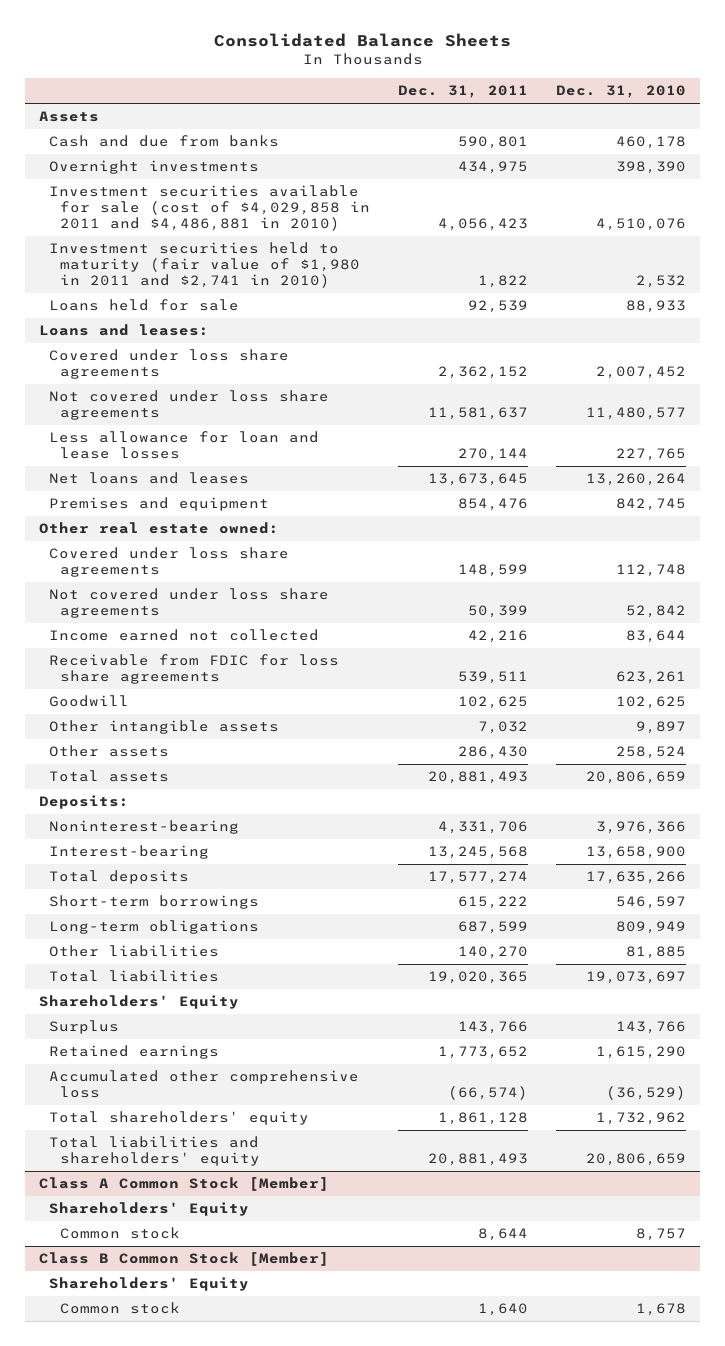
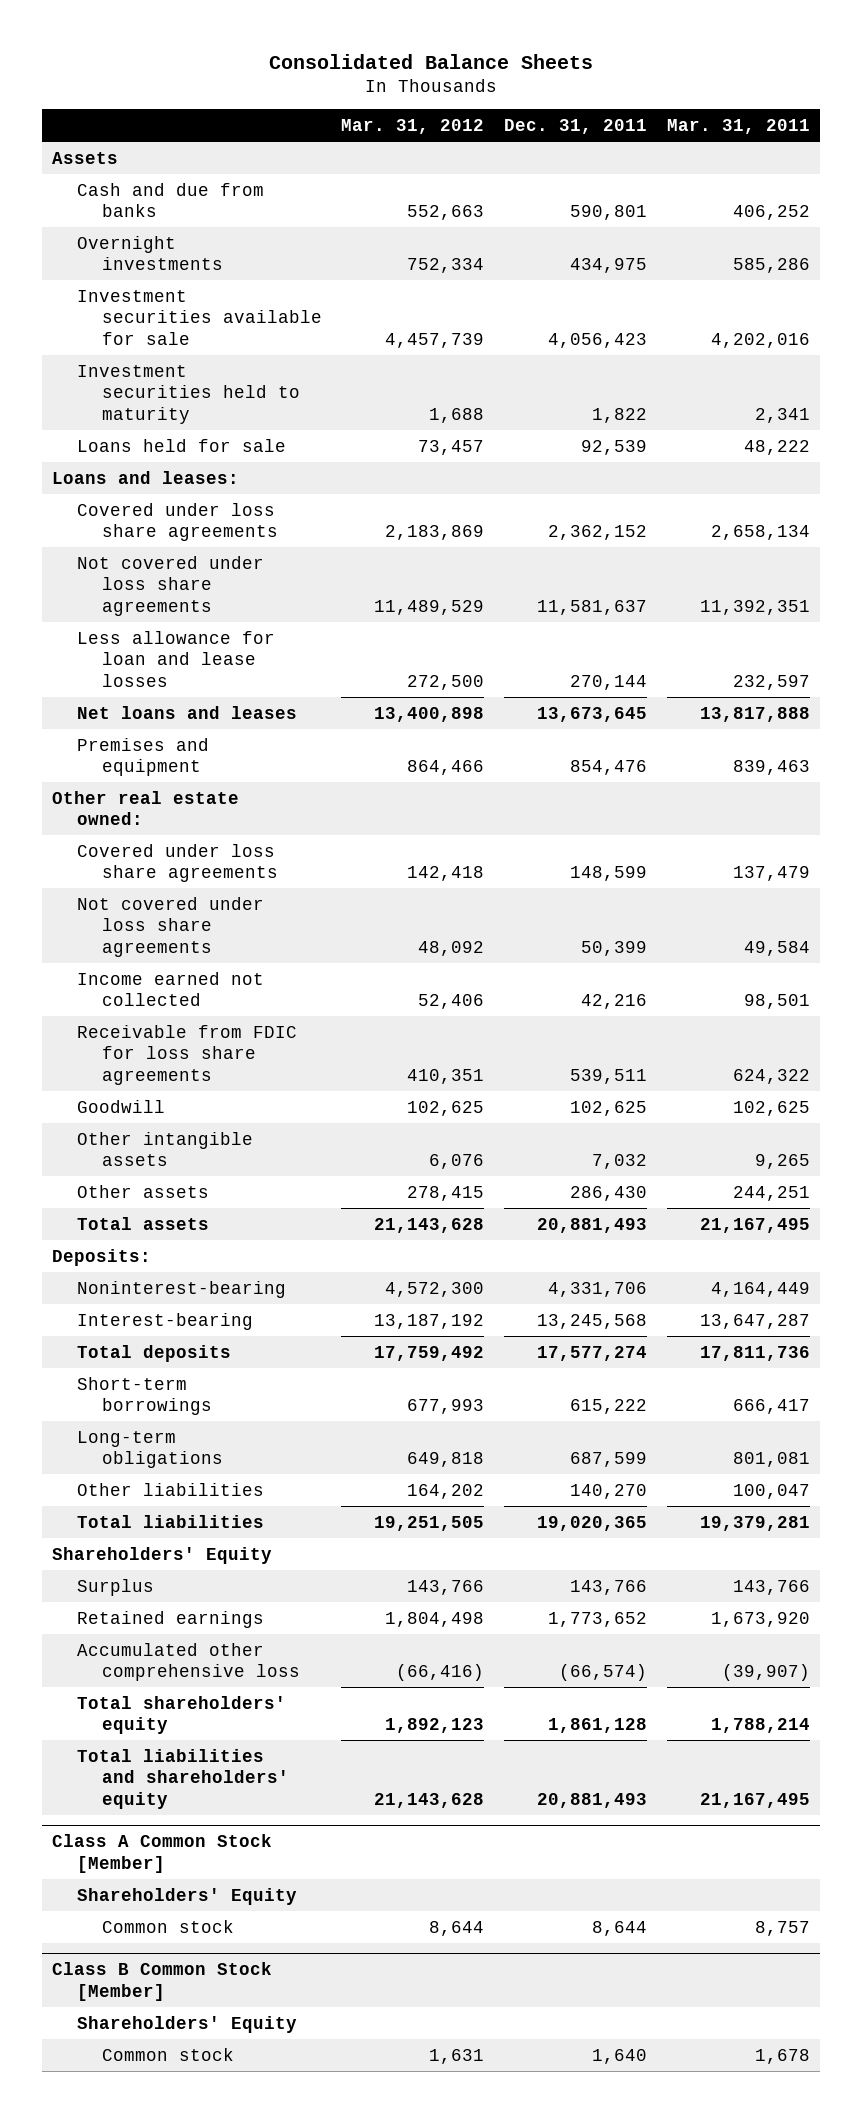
[556,85,687,99] Dec. 31, 2010 -> none
none -> [341,118,485,134] Mar. 31, 2012
none -> [666,118,810,134] Mar. 31, 2011
[49,185,370,232] Investment securities available for sale (cost of $4,029,858 in 2011 and $4,486,881 in 2010) -> [76,289,322,345] Investment securities available for sale
[49,242,360,289] Investment securities held to maturity (fair value of $1,980 in 2011 and $2,741 in 2010) -> [76,364,300,424] Investment securities held to maturity

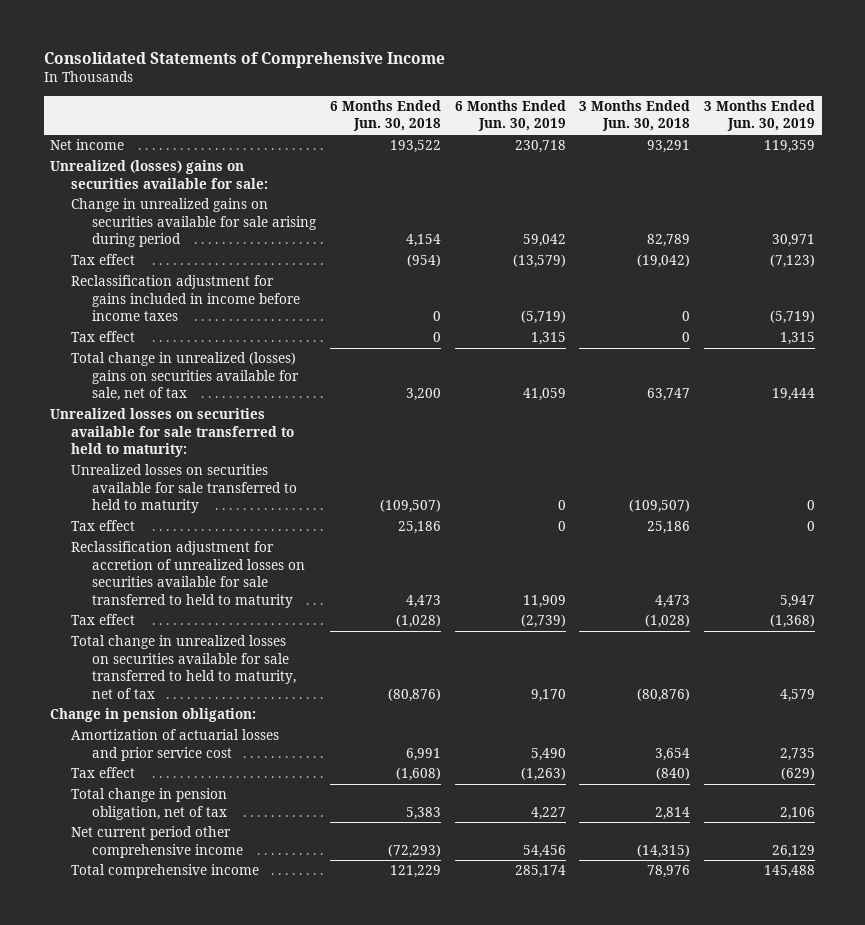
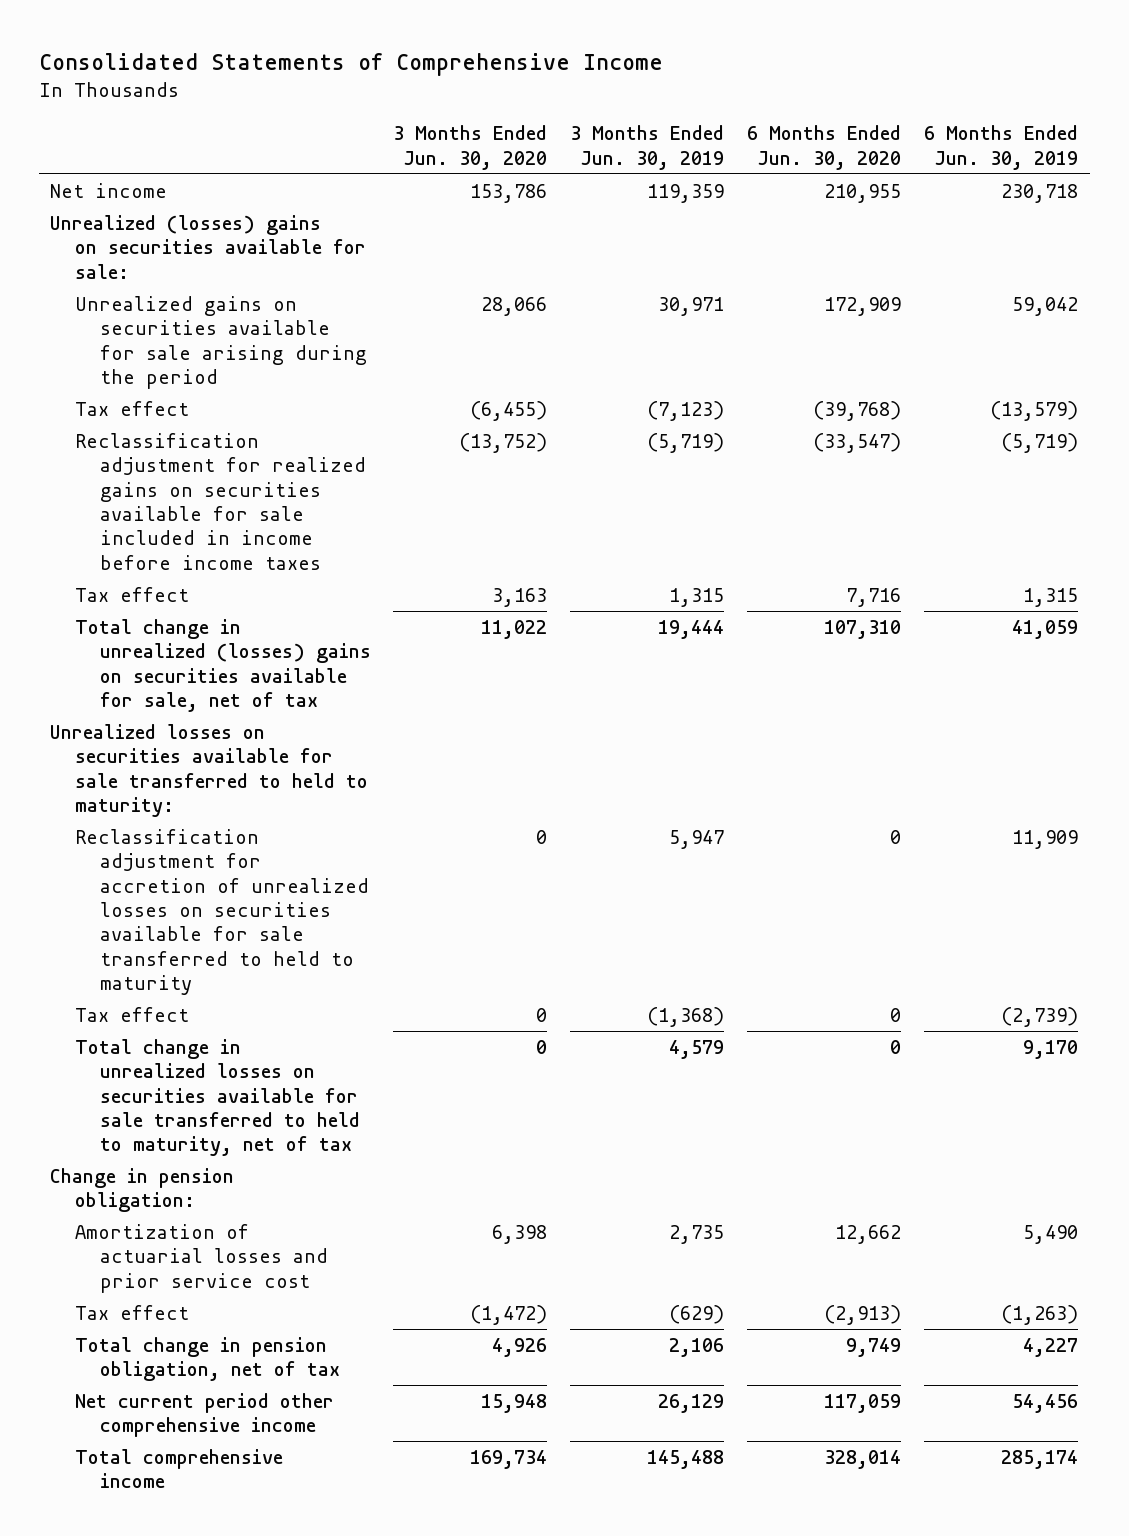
[329,100,441,132] 6 Months Ended Jun. 30, 2018 -> none
[579,100,691,132] 3 Months Ended Jun. 30, 2018 -> none
none -> [393,125,548,170] 3 Months Ended Jun. 30, 2020
none -> [747,125,902,170] 6 Months Ended Jun. 30, 2020
[71,198,318,248] Change in unrealized gains on securities available for sale arising during period -> [74,295,367,389] Unrealized gains on securities available for sale arising during the period
[71,275,301,322] Reclassification adjustment for gains included in income before income taxes -> [74,432,366,570] Reclassification adjustment for realized gains on securities available for sale included in income before income taxes
[71,464,298,514] Unrealized losses on securities available for sale transferred to held to maturity -> none
[71,520,136,532] Tax effect -> none

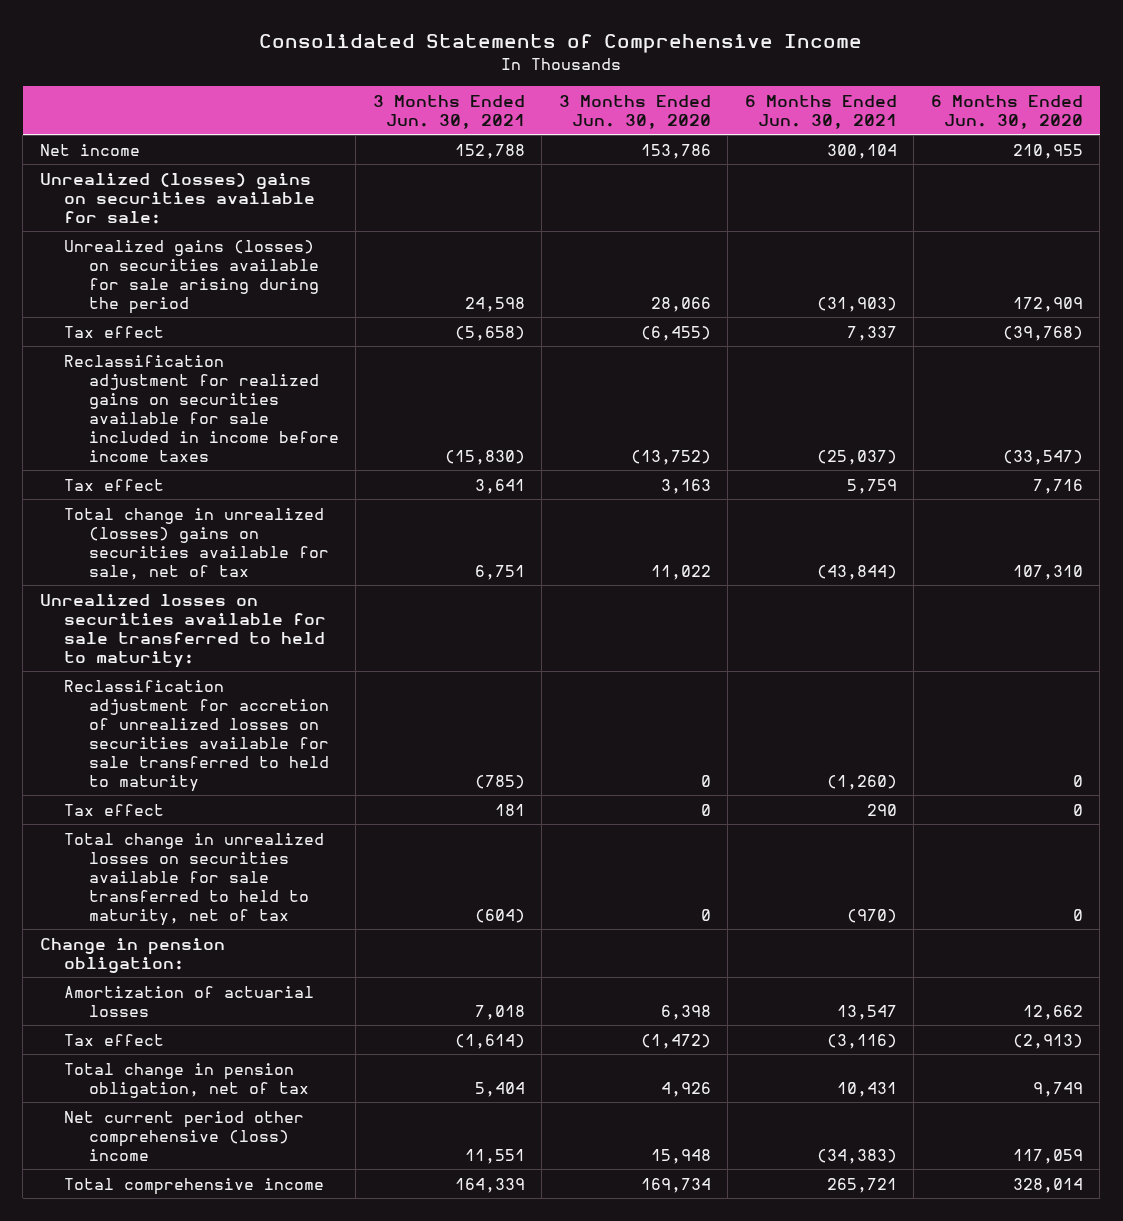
[570,125,725,170] 3 Months Ended Jun. 30, 2019 -> none
[924,125,1079,170] 6 Months Ended Jun. 30, 2019 -> none
none -> [372,94,525,129] 3 Months Ended Jun. 30, 2021
none -> [744,94,897,129] 6 Months Ended Jun. 30, 2021
[74,295,367,389] Unrealized gains on securities available for sale arising during the period -> [64,239,319,314] Unrealized gains (losses) on securities available for sale arising during the period
[74,1223,328,1293] Amortization of actuarial losses and prior service cost -> [64,985,315,1017] Amortization of actuarial losses
[74,1392,334,1438] Net current period other comprehensive income -> [64,1110,305,1161] Net current period other comprehensive (loss) income

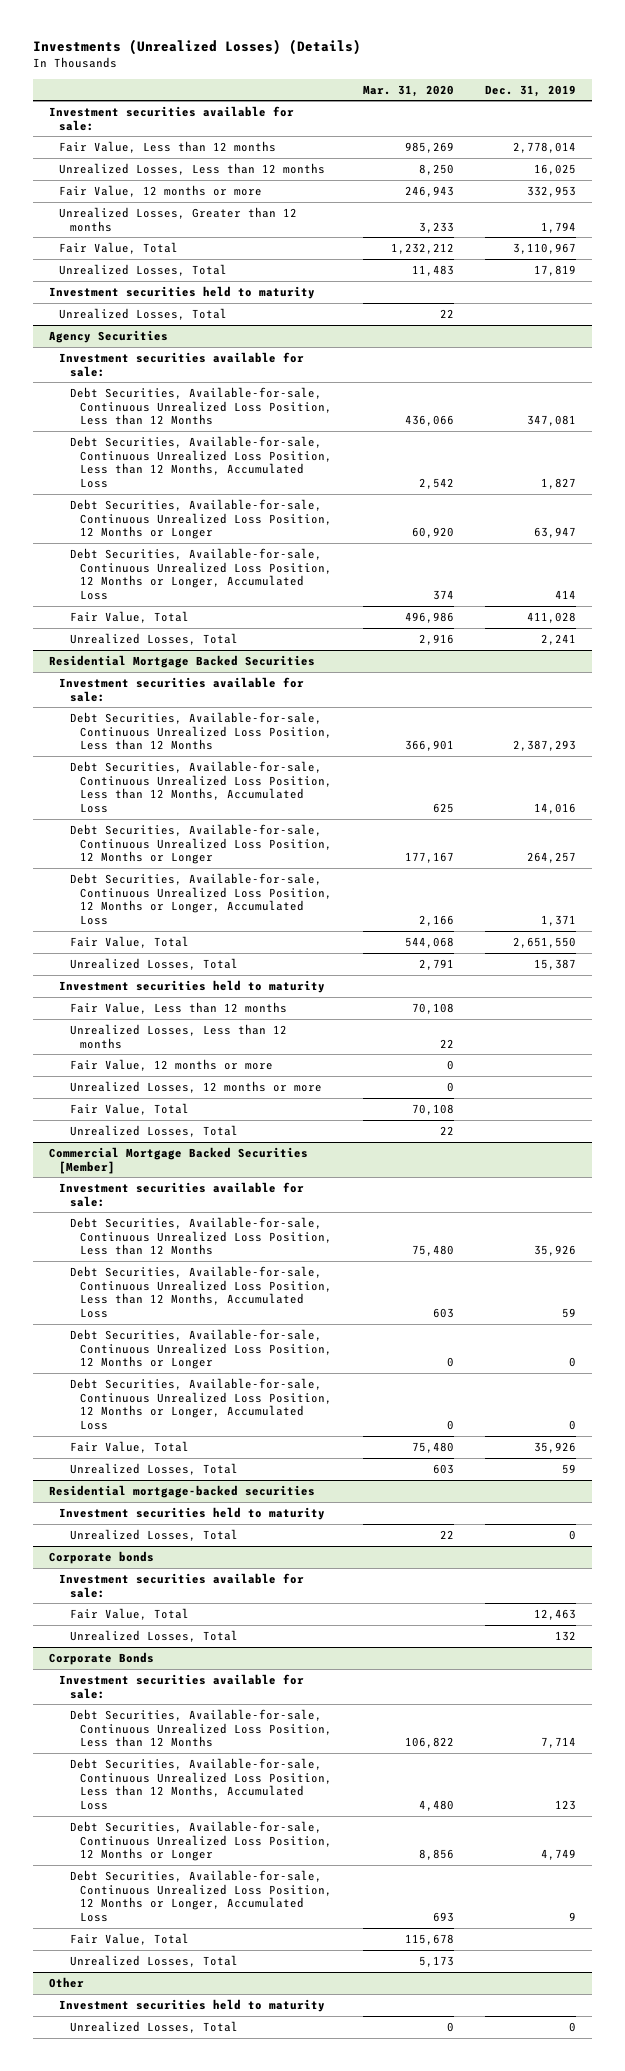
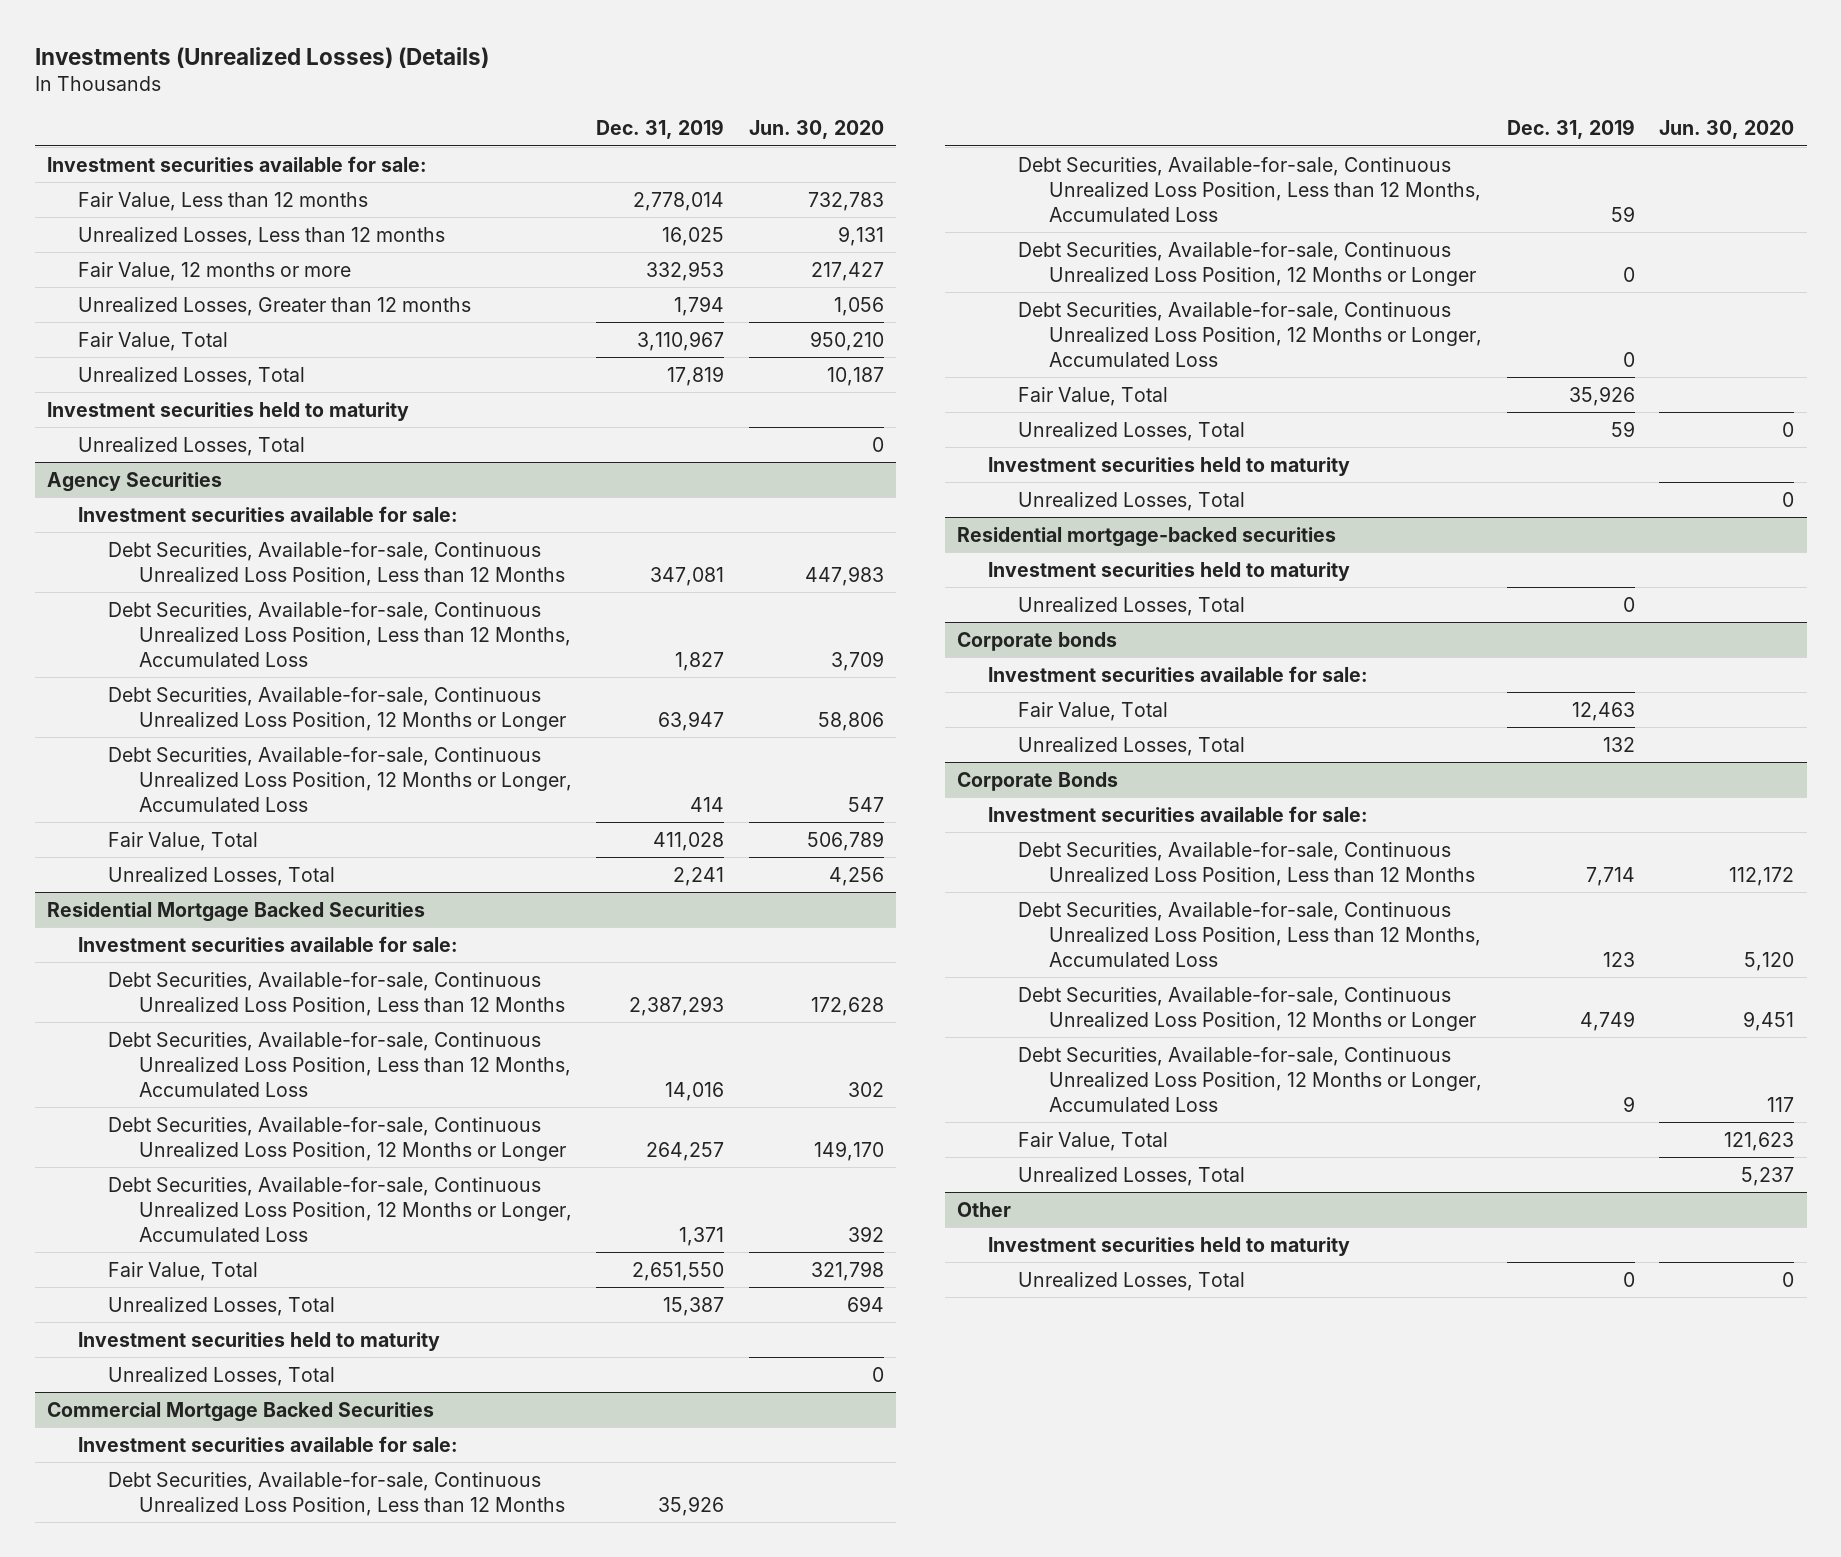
[363,84,455,97] Mar. 31, 2020 -> none
none -> [748,120,884,140] Jun. 30, 2020
[69,1001,287,1014] Fair Value, Less than 12 months -> none
[69,1023,287,1049] Unrealized Losses, Less than 12 months -> none
[69,1058,273,1071] Fair Value, 12 months or more -> none
[69,1080,322,1093] Unrealized Losses, 12 months or more -> none
[69,1102,189,1115] Fair Value, Total -> none
[48,1146,308,1174] Commercial Mortgage Backed Securities [Member] -> [46,1401,434,1422] Commercial Mortgage Backed Securities
none -> [987,456,1350,476] Investment securities held to maturity
none -> [1018,491,1246,511] Unrealized Losses, Total

